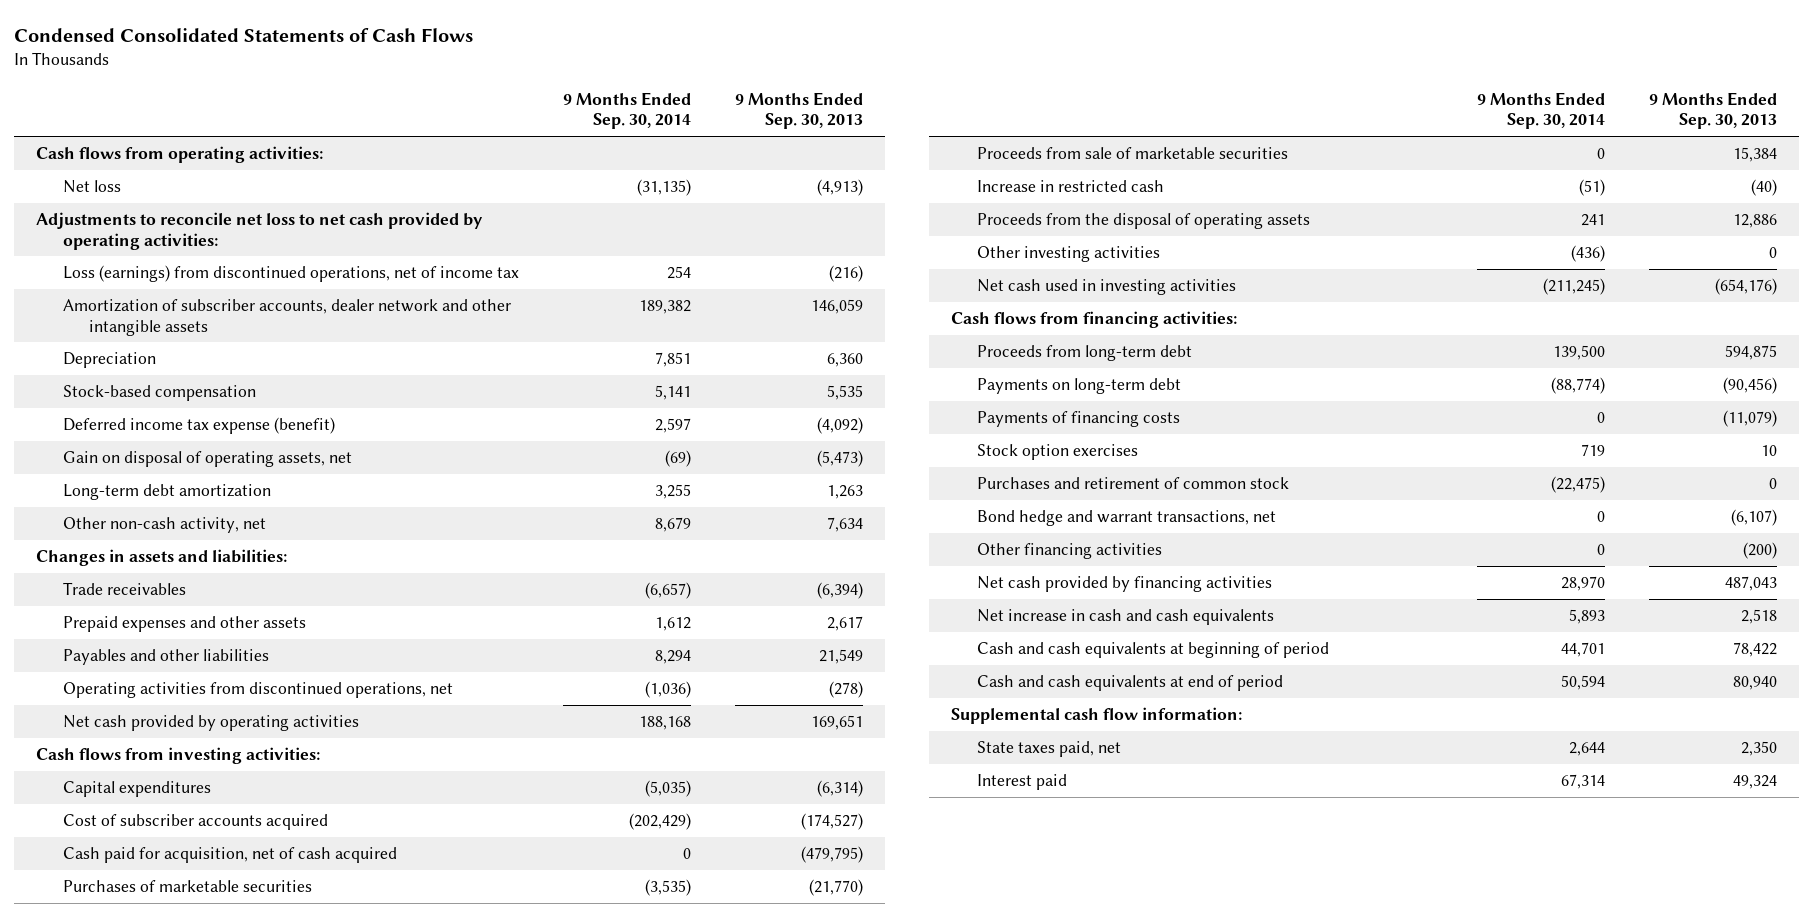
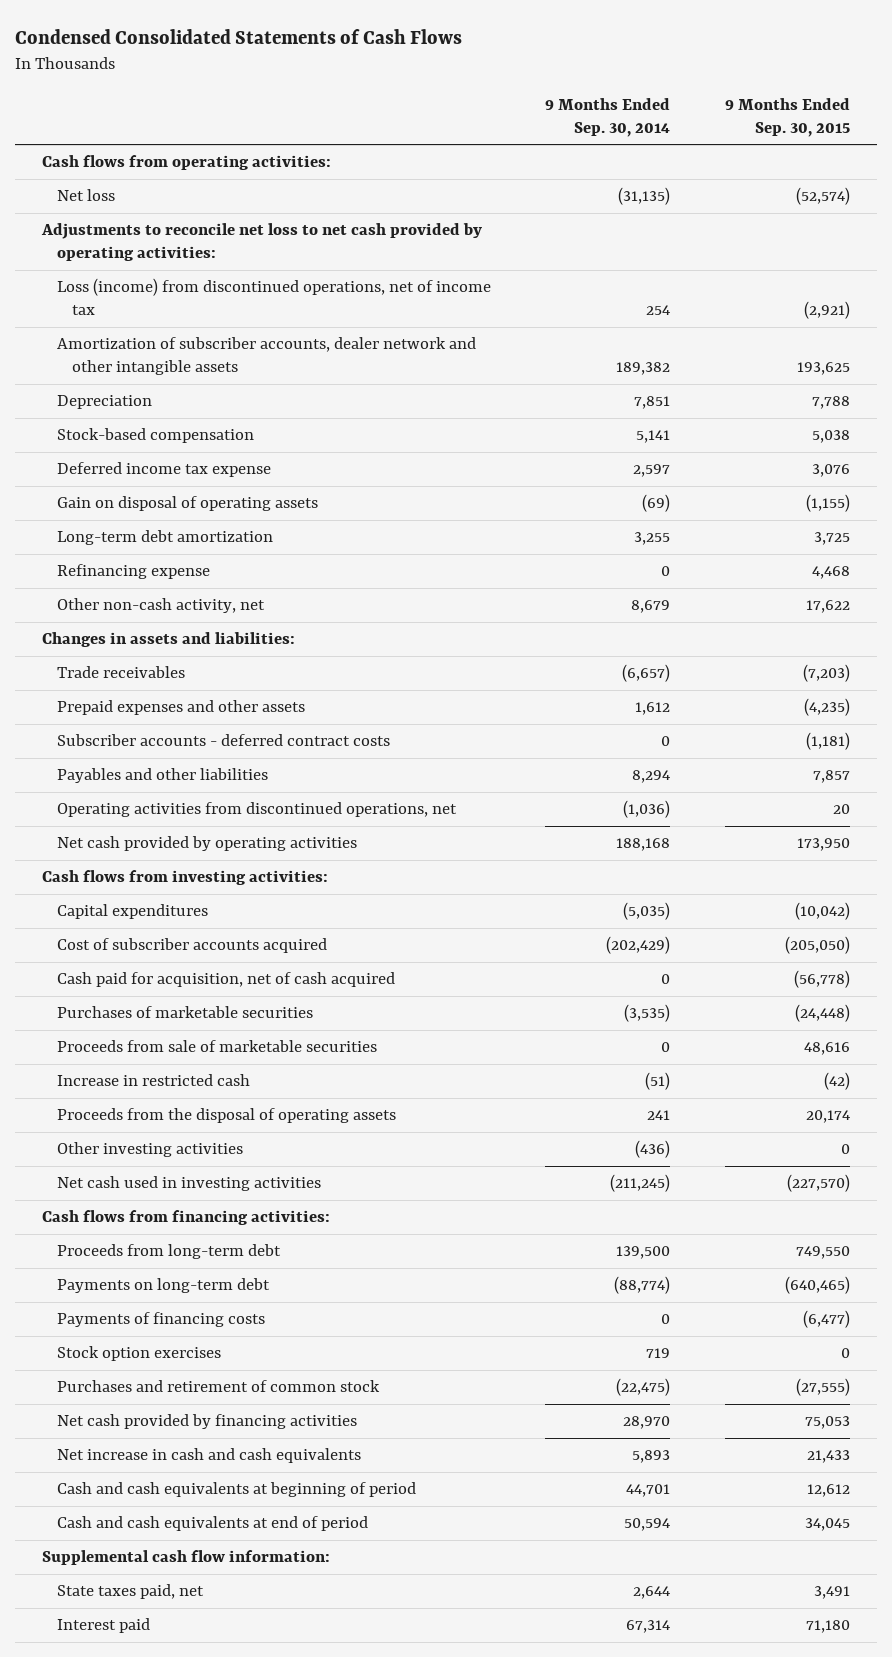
[734,92,863,130] 9 Months Ended Sep. 30, 2013 -> none
none -> [724,97,850,137] 9 Months Ended Sep. 30, 2015
[62,265,519,283] Loss (earnings) from discontinued operations, net of income tax -> [57,278,492,316] Loss (income) from discontinued operations, net of income tax
[62,417,335,435] Deferred income tax expense (benefit) -> [57,462,272,478] Deferred income tax expense
[62,451,352,468] Gain on disposal of operating assets, net -> [57,496,319,512] Gain on disposal of operating assets
none -> [57,564,211,580] Refinancing expense
none -> [57,734,391,747] Subscriber accounts - deferred contract costs
[976,510,1276,527] Bond hedge and warrant transactions, net -> none
[976,543,1162,560] Other financing activities -> none

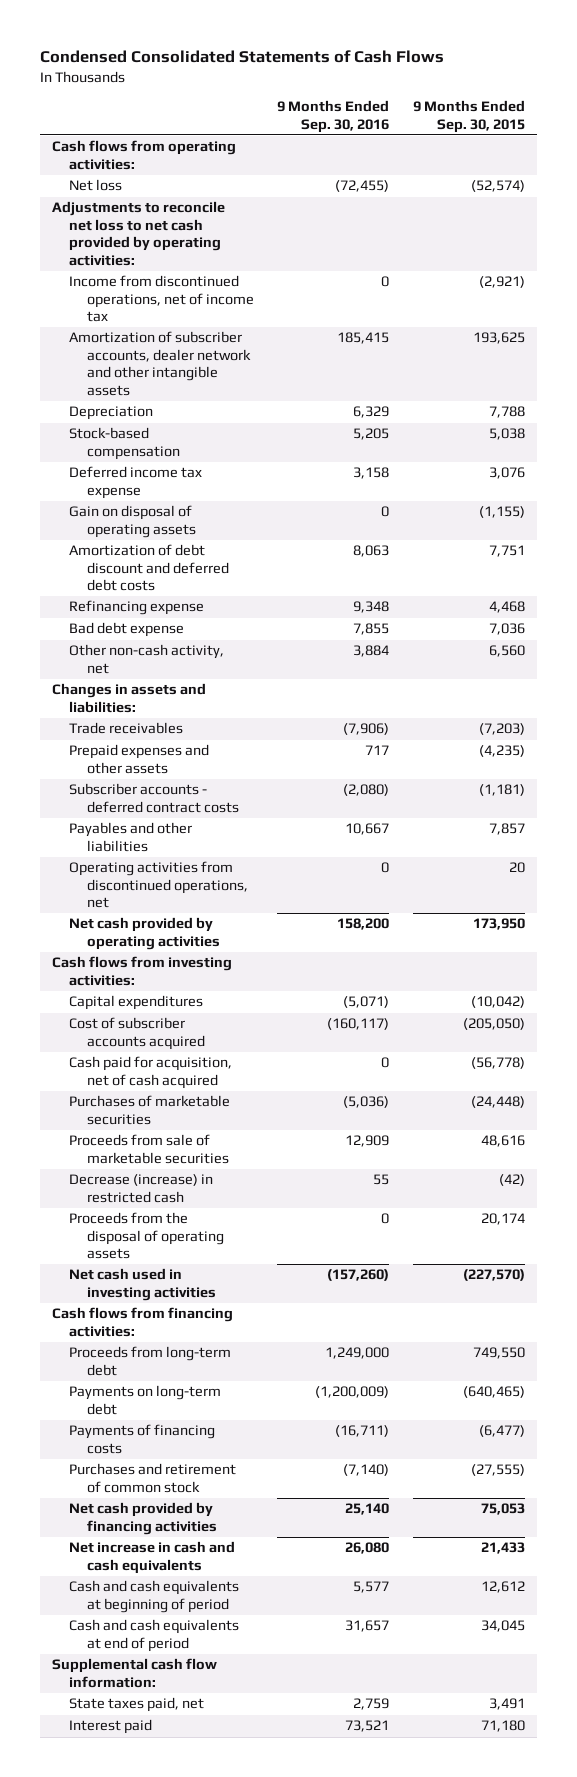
[545,97,671,137] 9 Months Ended Sep. 30, 2014 -> none
none -> [277,100,390,133] 9 Months Ended Sep. 30, 2016
[57,278,492,316] Loss (income) from discontinued operations, net of income tax -> [69,275,254,323] Income from discontinued operations, net of income tax
[57,530,274,546] Long-term debt amortization -> [69,544,229,592] Amortization of debt discount and deferred debt costs
[813,532,850,546] 3,725 -> [489,545,526,558] 7,751
none -> [69,622,185,638] Bad debt expense
[805,600,850,614] 17,622 -> [489,645,526,658] 6,560
[57,1074,251,1087] Increase in restricted cash -> [69,1174,214,1203] Decrease (increase) in restricted cash
[57,1142,244,1158] Other investing activities -> none
[57,1346,222,1362] Stock option exercises -> none

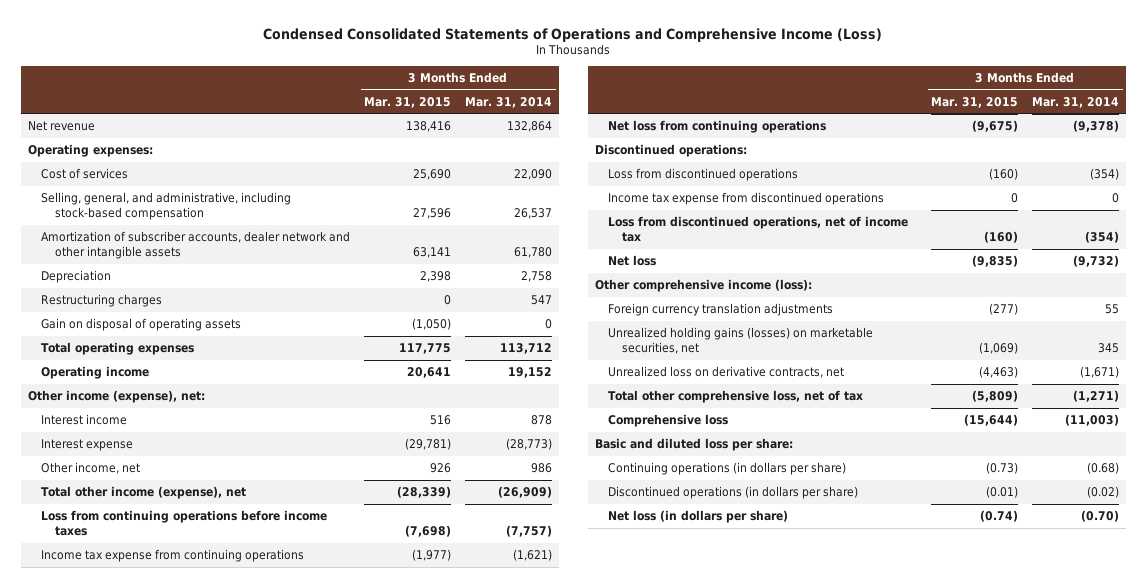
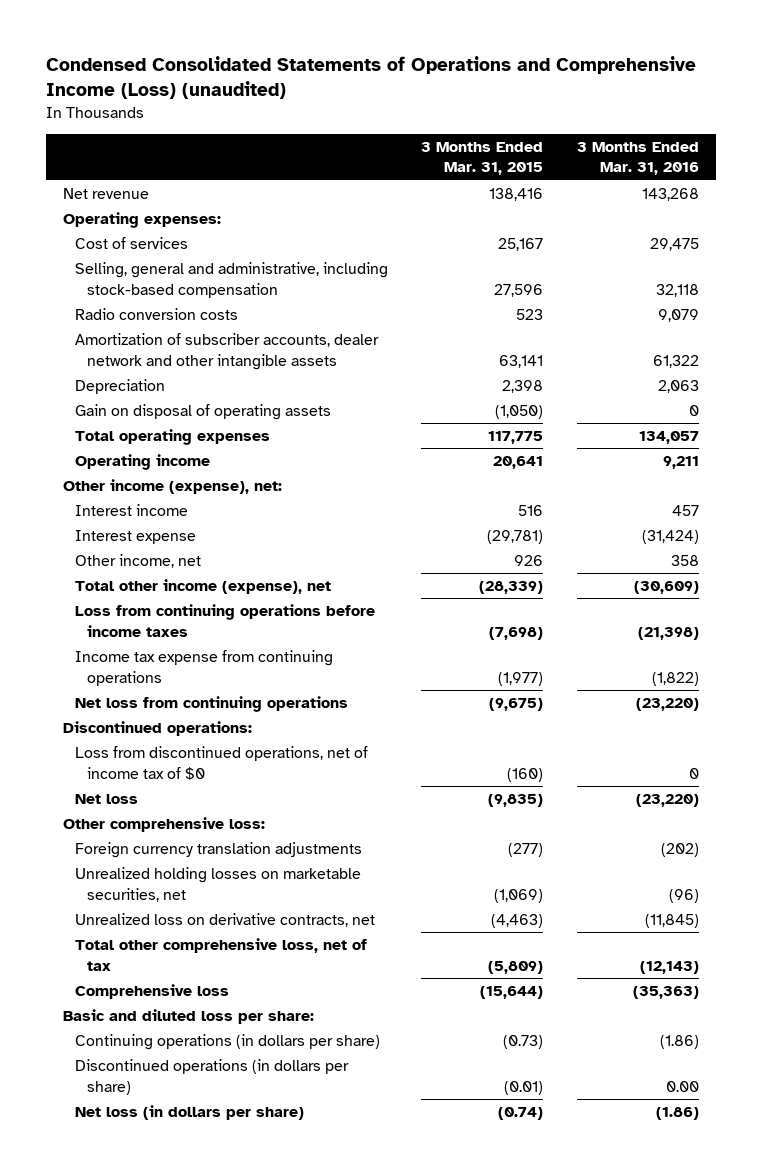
[263,27,883,42] Condensed Consolidated Statements of Operations and Comprehensive Income (Loss) -> [45,55,696,99] Condensed Consolidated Statements of Operations and Comprehensive Income (Loss) (unaudited)
[465,96,553,108] Mar. 31, 2014 -> none
none -> [577,142,700,176] 3 Months Ended Mar. 31, 2016
[413,169,452,181] 25,690 -> [498,238,544,252] 25,167
[41,192,292,221] Selling, general, and administrative, including stock-based compensation -> [74,262,388,298] Selling, general and administrative, including stock-based compensation
none -> [74,308,238,321] Radio conversion costs
[41,294,163,308] Restructuring charges -> none
[608,168,799,182] Loss from discontinued operations -> none
[608,192,885,206] Income tax expense from discontinued operations -> none
[608,216,909,243] Loss from discontinued operations, net of income tax -> [74,746,368,780] Loss from discontinued operations, net of income tax of $0
[594,279,812,293] Other comprehensive income (loss): -> [62,817,265,833] Other comprehensive loss:
[608,327,874,355] Unrealized holding gains (losses) on marketable securities, net -> [74,867,361,902] Unrealized holding losses on marketable securities, net

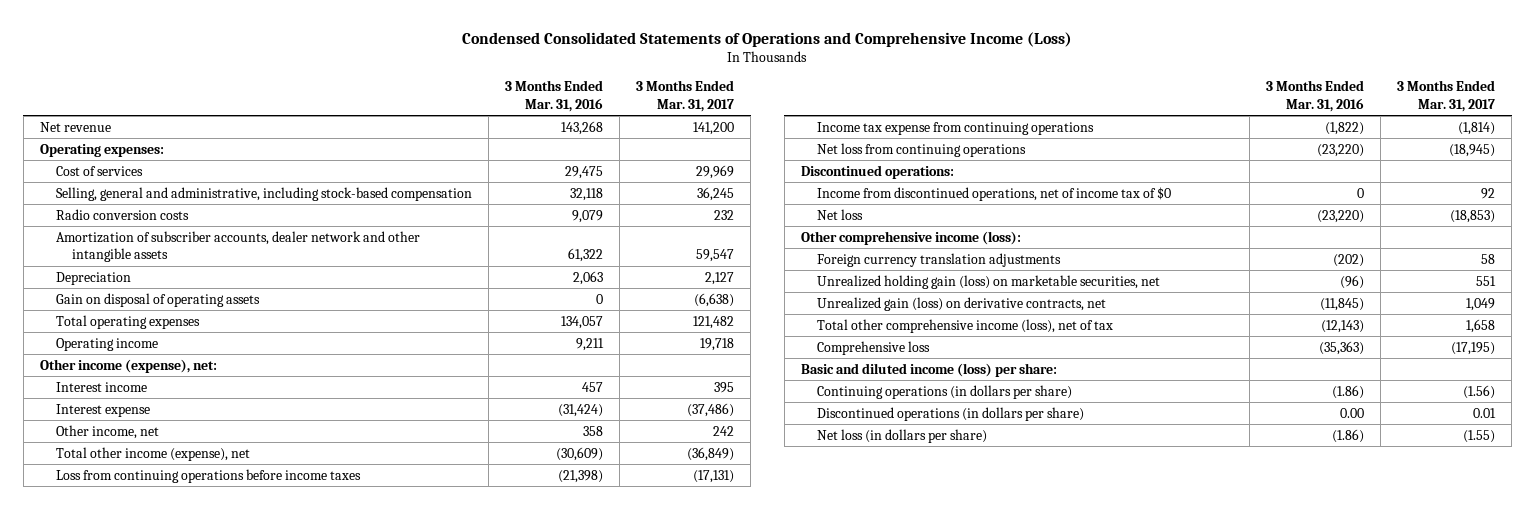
[45,55,696,99] Condensed Consolidated Statements of Operations and Comprehensive Income (Loss) (unaudited) -> [462,31,1073,47] Condensed Consolidated Statements of Operations and Comprehensive Income (Loss)
[421,142,544,176] 3 Months Ended Mar. 31, 2015 -> none
none -> [636,80,735,112] 3 Months Ended Mar. 31, 2017
[74,746,368,780] Loss from discontinued operations, net of income tax of $0 -> [817,186,1172,201] Income from discontinued operations, net of income tax of $0
[62,817,265,833] Other comprehensive loss: -> [800,230,1021,245] Other comprehensive income (loss):
[74,867,361,902] Unrealized holding losses on marketable securities, net -> [817,274,1161,289] Unrealized holding gain (loss) on marketable securities, net
[74,913,375,928] Unrealized loss on derivative contracts, net -> [817,296,1107,311] Unrealized gain (loss) on derivative contracts, net
[74,938,367,971] Total other comprehensive loss, net of tax -> [817,318,1114,333] Total other comprehensive income (loss), net of tax
[62,1009,314,1025] Basic and diluted loss per share: -> [800,362,1057,377] Basic and diluted income (loss) per share:

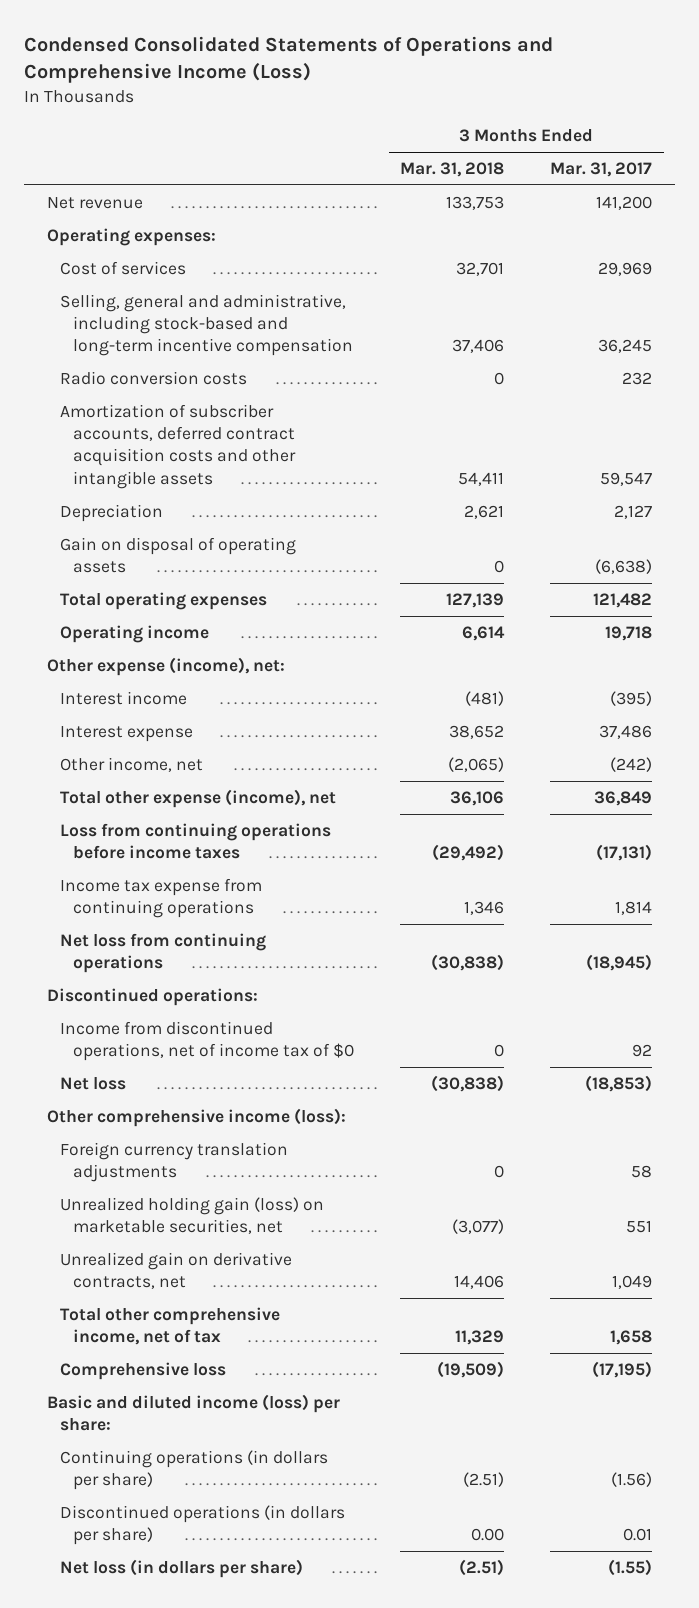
[505,80,604,112] 3 Months Ended Mar. 31, 2016 -> none
none -> [400,161,505,177] Mar. 31, 2018
[55,186,472,201] Selling, general and administrative, including stock-based compensation -> [60,293,354,357] Selling, general and administrative, including stock-based and long-term incentive compensation
[55,230,420,263] Amortization of subscriber accounts, dealer network and other intangible assets -> [60,403,297,489] Amortization of subscriber accounts, deferred contract acquisition costs and other intangible assets
[39,358,217,373] Other income (expense), net: -> [46,656,285,676] Other expense (income), net:
[714,381,735,393] 395 -> [610,690,653,706] (395)
[687,402,735,417] (37,486) -> [599,724,653,739] 37,486
[713,425,735,436] 242 -> [610,756,653,772] (242)
[55,446,250,461] Total other income (expense), net -> [60,788,337,808] Total other expense (income), net
[687,446,735,461] (36,849) -> [594,790,653,806] 36,849
[1458,121,1496,135] (1,814) -> [615,901,653,916] 1,814
[817,296,1107,311] Unrealized gain (loss) on derivative contracts, net -> [60,1251,293,1290] Unrealized gain on derivative contracts, net
[817,318,1114,333] Total other comprehensive income (loss), net of tax -> [60,1306,281,1346] Total other comprehensive income, net of tax

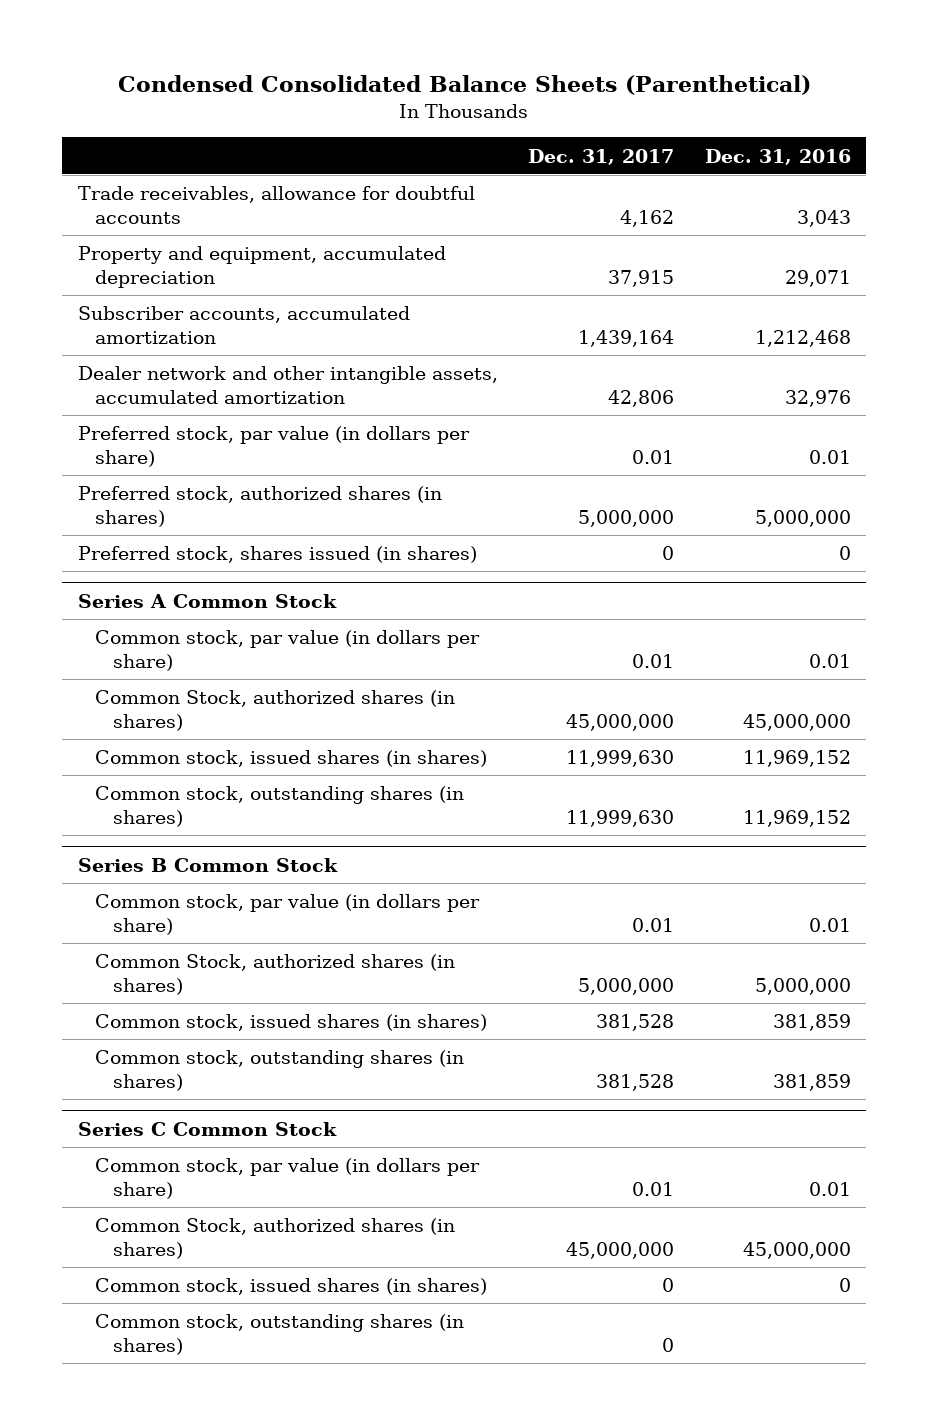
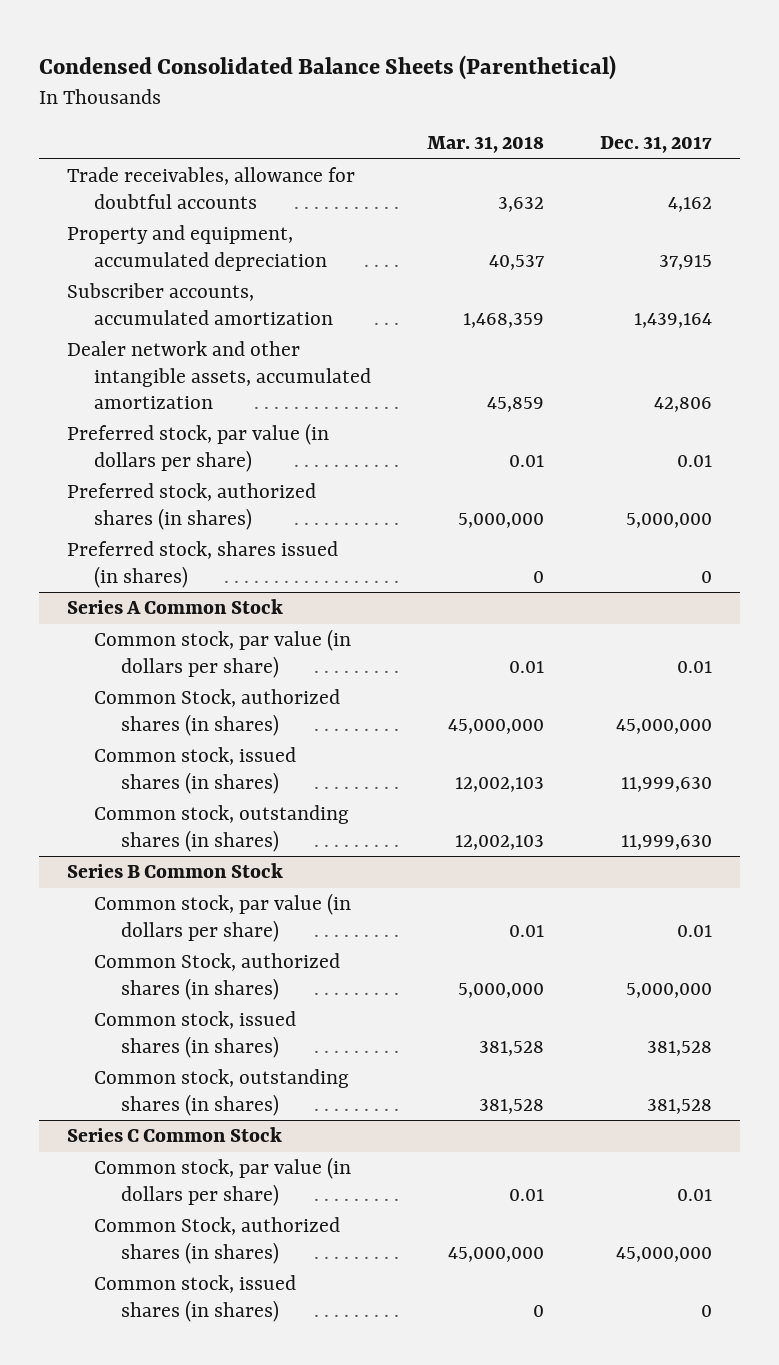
[705,148,852,165] Dec. 31, 2016 -> none
none -> [427,136,545,154] Mar. 31, 2018
[95,1314,465,1356] Common stock, outstanding shares (in shares) -> none

